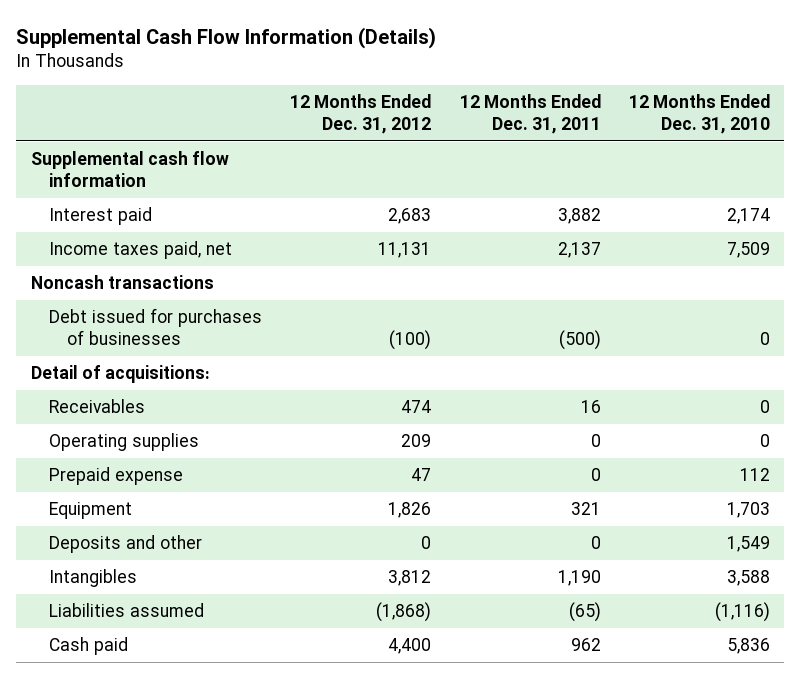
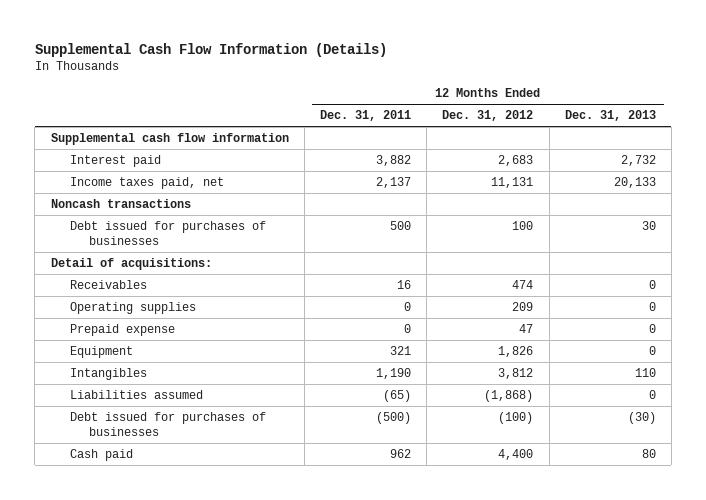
[629,94,771,134] 12 Months Ended Dec. 31, 2010 -> none
none -> [564,110,656,122] Dec. 31, 2013
none -> [69,220,266,245] Debt issued for purchases of businesses
[48,535,202,554] Deposits and other -> none
[48,308,262,345] Debt issued for purchases of businesses -> [69,411,266,436] Debt issued for purchases of businesses

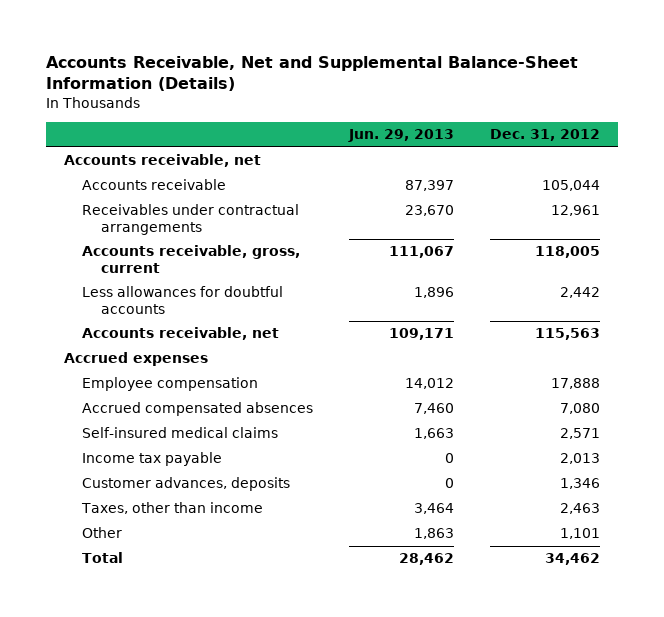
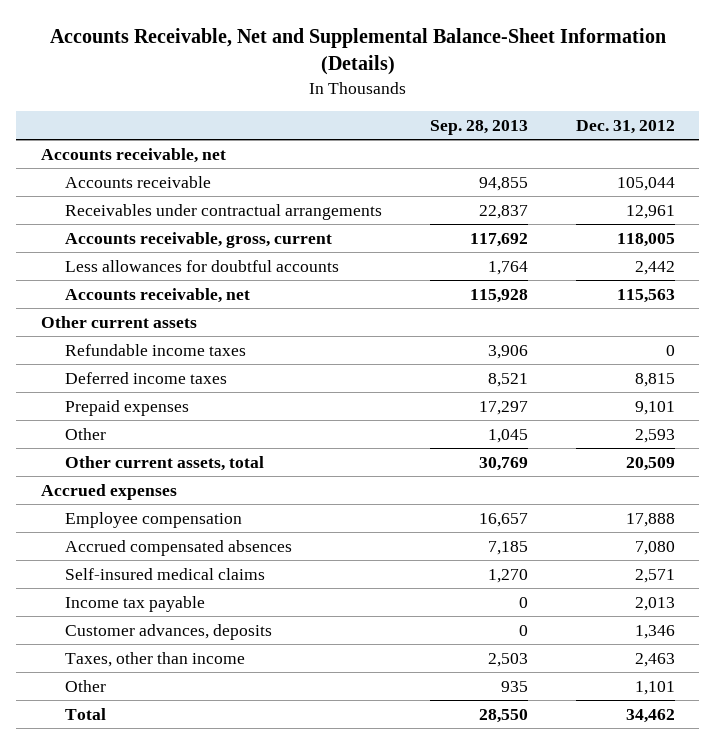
[348,129,455,143] Jun. 29, 2013 -> none
none -> [430,119,529,135] Sep. 28, 2013
none -> [40,315,197,328] Other current assets
none -> [65,343,247,356] Refundable income taxes
none -> [65,371,228,384] Deferred income taxes
none -> [65,399,190,416] Prepaid expenses
none -> [65,427,107,440] Other
none -> [65,455,265,471] Other current assets, total

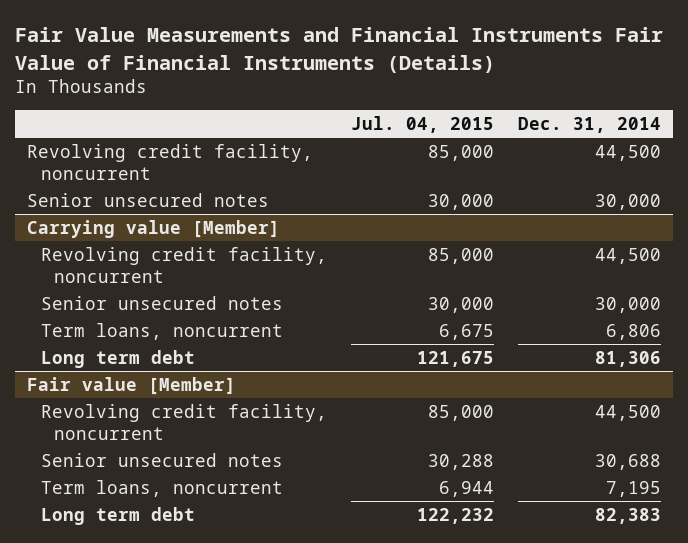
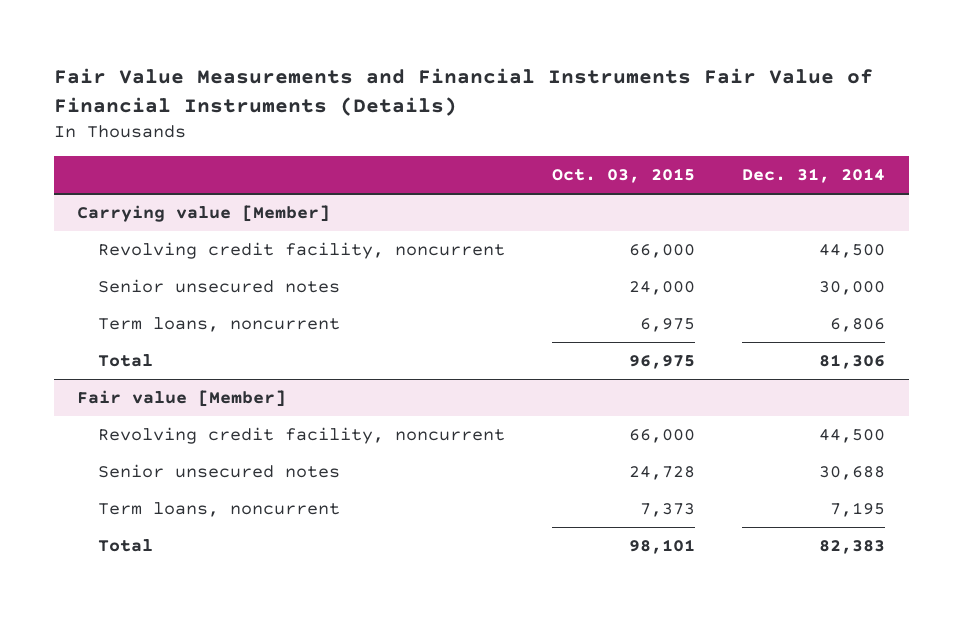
[350,116,494,134] Jul. 04, 2015 -> none
none -> [552,168,696,184] Oct. 03, 2015
[27,143,314,180] Revolving credit facility, noncurrent -> none
[27,192,270,207] Senior unsecured notes -> none
[40,349,195,368] Long term debt -> [98,354,154,368] Total
[40,506,195,525] Long term debt -> [98,539,154,553] Total

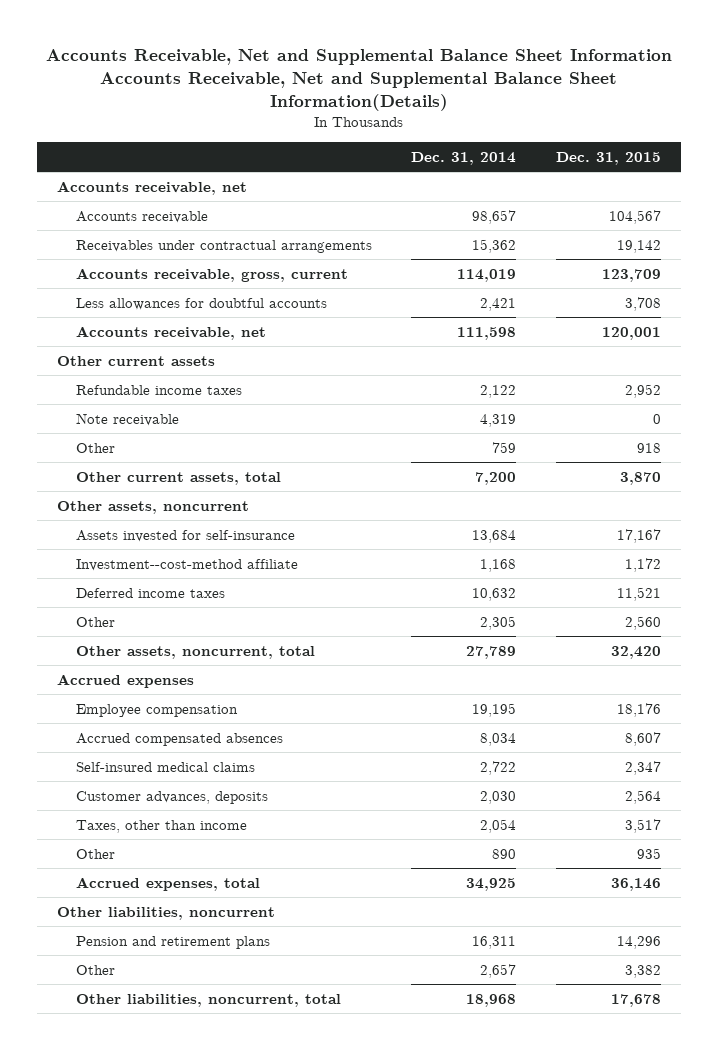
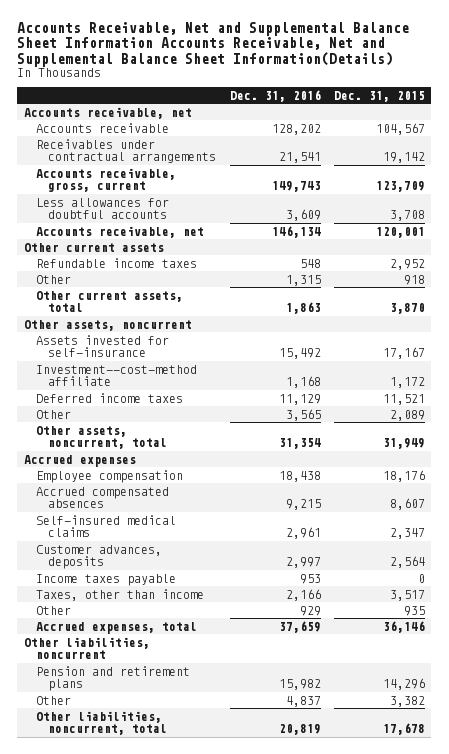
[411,151,517,165] Dec. 31, 2014 -> none
none -> [229,89,321,102] Dec. 31, 2016
[75,412,179,426] Note receivable -> none
[625,615,662,630] 2,560 -> [389,409,425,421] 2,089
[611,645,662,659] 32,420 -> [382,438,425,450] 31,949
none -> [36,573,177,586] Income taxes payable

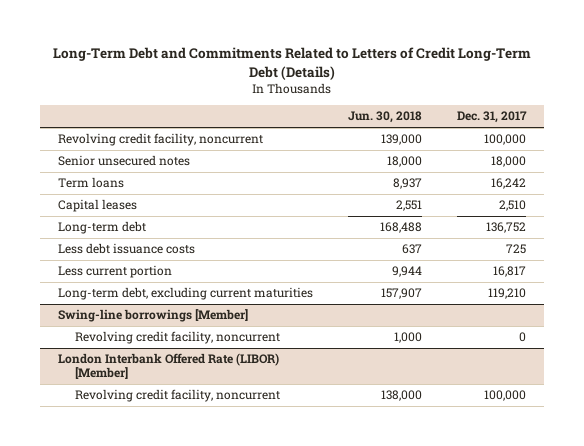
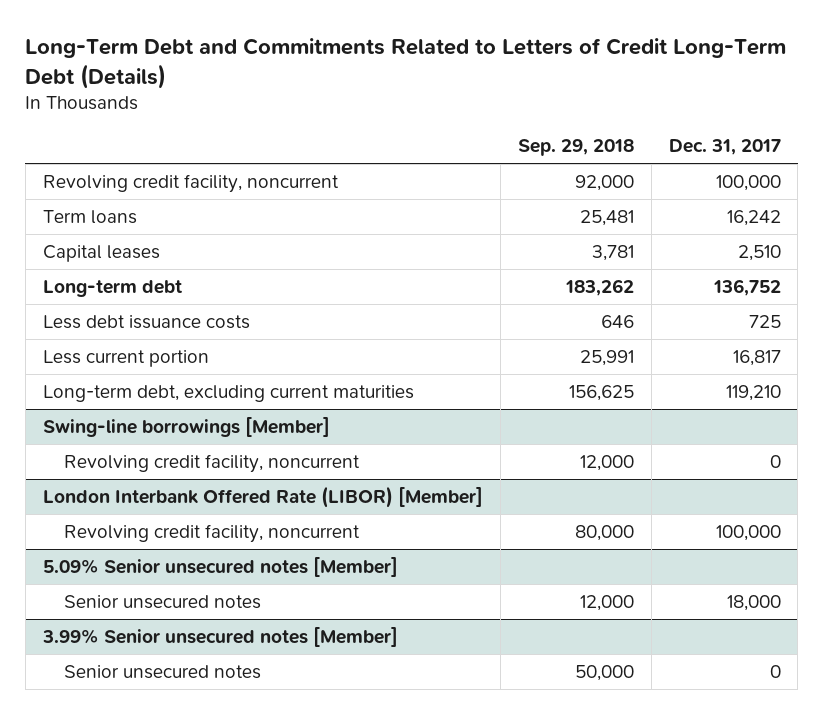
[348,111,423,124] Jun. 30, 2018 -> none
none -> [517,139,634,157] Sep. 29, 2018
[57,155,190,167] Senior unsecured notes -> none
none -> [42,556,398,577] 5.09% Senior unsecured notes [Member]
none -> [63,594,261,609] Senior unsecured notes
none -> [41,626,398,647] 3.99% Senior unsecured notes [Member]
none -> [63,664,261,679] Senior unsecured notes

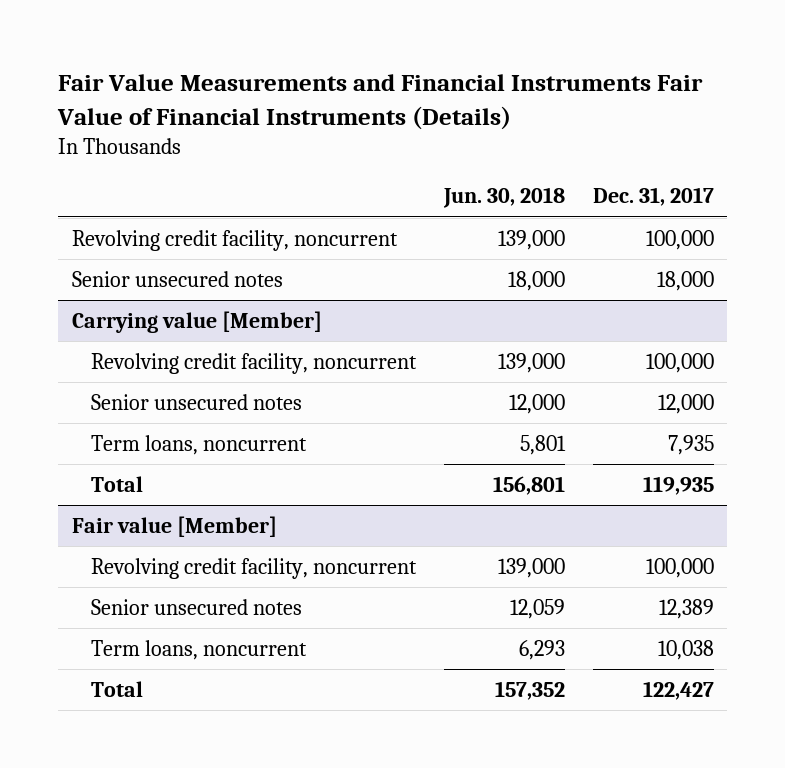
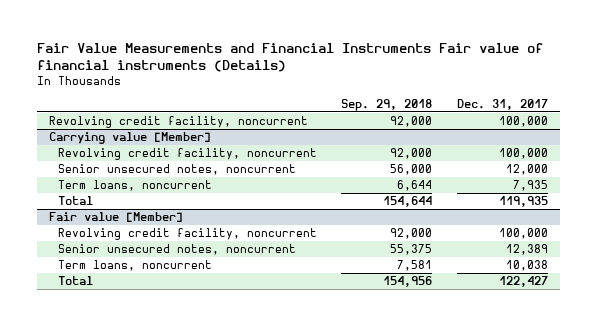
[56,74,703,130] Fair Value Measurements and Financial Instruments Fair Value of Financial Instruments (Details) -> [36,43,543,73] Fair Value Measurements and Financial Instruments Fair value of financial instruments (Details)
[442,187,565,209] Jun. 30, 2018 -> none
none -> [341,98,433,111] Sep. 29, 2018
[71,270,283,287] Senior unsecured notes -> none
[90,393,302,410] Senior unsecured notes -> [57,164,296,176] Senior unsecured notes, noncurrent
[90,598,302,615] Senior unsecured notes -> [57,244,296,256] Senior unsecured notes, noncurrent

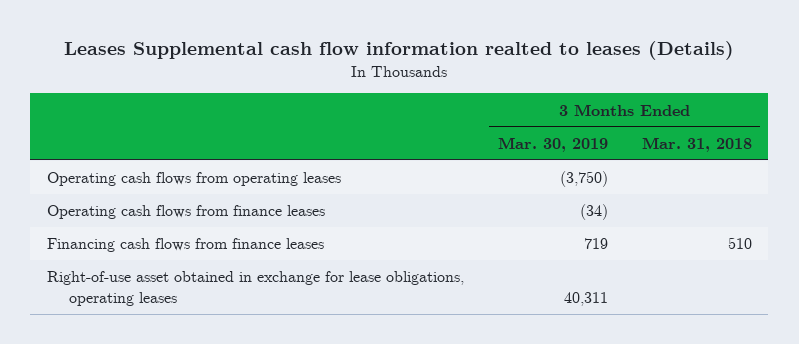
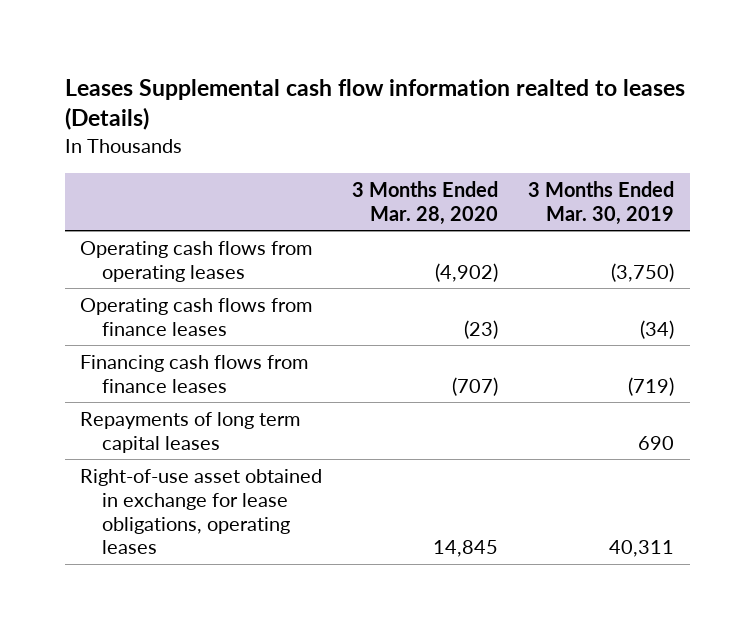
[641,136,752,152] Mar. 31, 2018 -> none
none -> [352,180,499,225] 3 Months Ended Mar. 28, 2020
[583,238,608,250] 719 -> [628,376,675,396] (719)
none -> [80,411,301,453] Repayments of long term capital leases

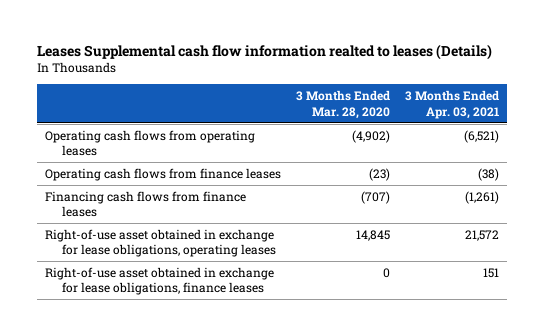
[528,180,675,225] 3 Months Ended Mar. 30, 2019 -> none
none -> [405,90,500,119] 3 Months Ended Apr. 03, 2021
[80,411,301,453] Repayments of long term capital leases -> none
none -> [44,266,274,296] Right-of-use asset obtained in exchange for lease obligations, finance leases

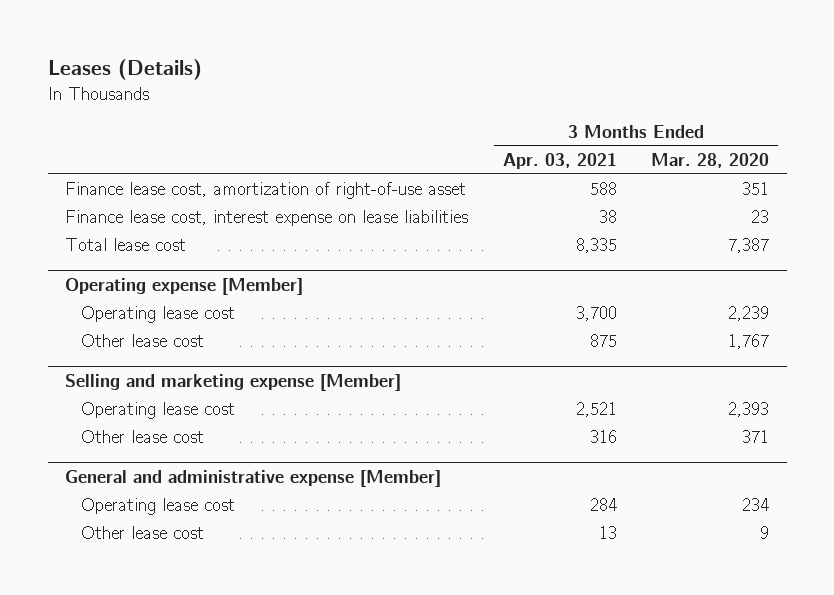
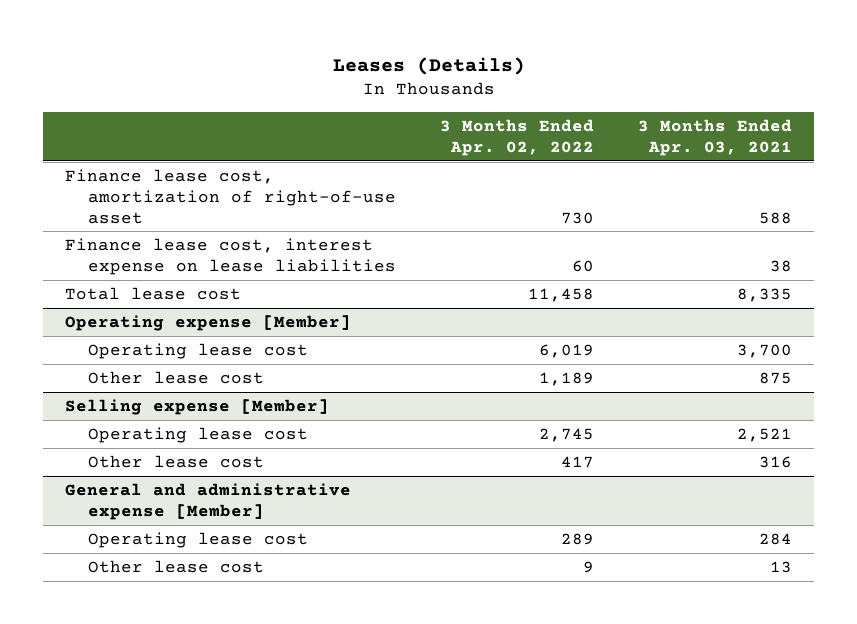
[651,152,770,168] Mar. 28, 2020 -> none
none -> [439,118,594,156] 3 Months Ended Apr. 02, 2022
[64,373,401,391] Selling and marketing expense [Member] -> [65,398,330,415] Selling expense [Member]

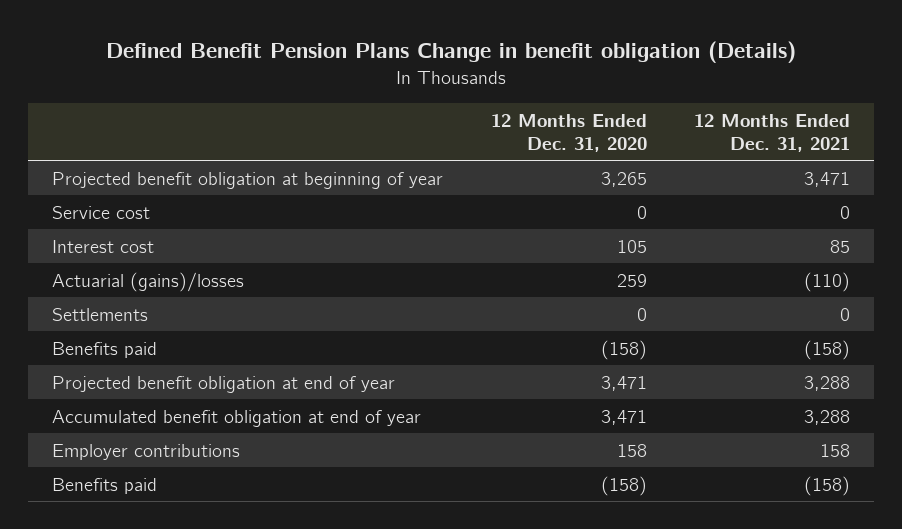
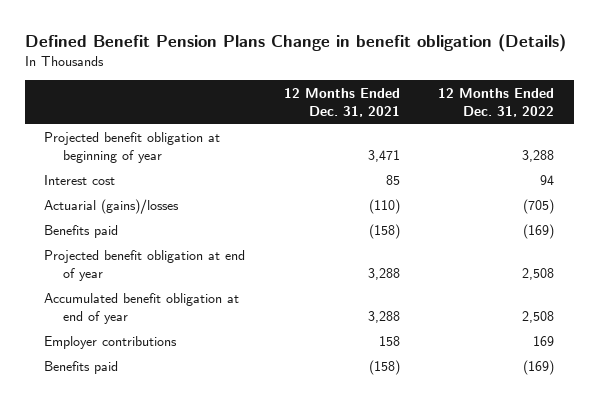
[490,113,647,153] 12 Months Ended Dec. 31, 2020 -> none
none -> [438,87,555,117] 12 Months Ended Dec. 31, 2022
[51,205,150,219] Service cost -> none
[51,307,148,321] Settlements -> none

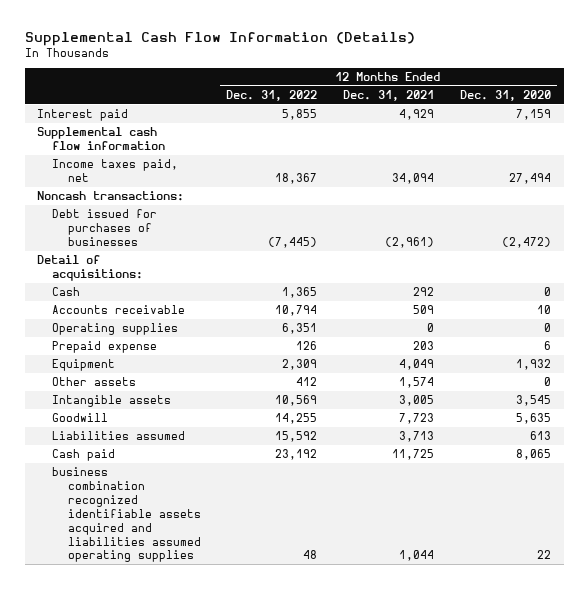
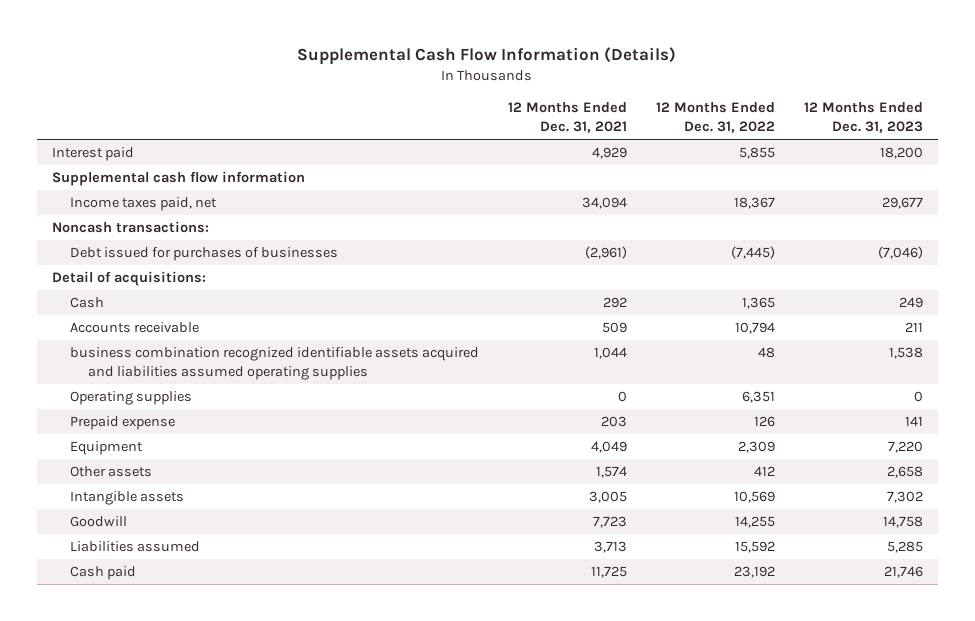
[459,90,551,102] Dec. 31, 2020 -> none
none -> [804,102,924,134] 12 Months Ended Dec. 31, 2023
[52,467,201,563] business combination recognized identifiable assets acquired and liabilities assumed operating supplies -> [69,347,479,381] business combination recognized identifiable assets acquired and liabilities assumed operating supplies

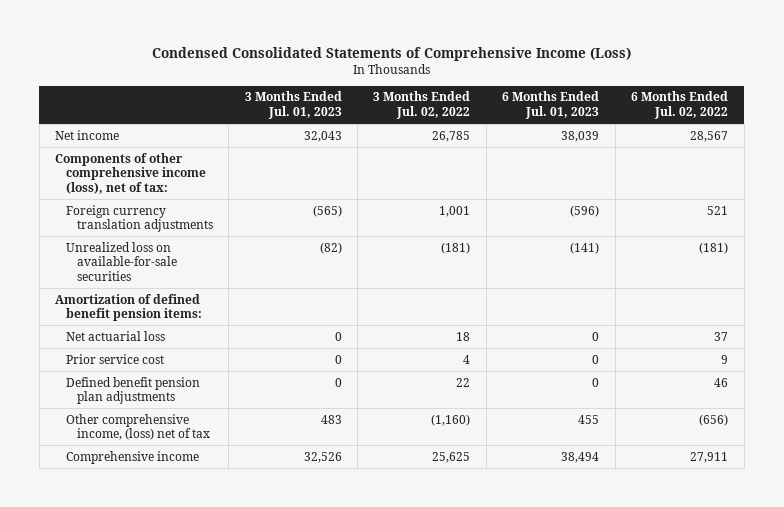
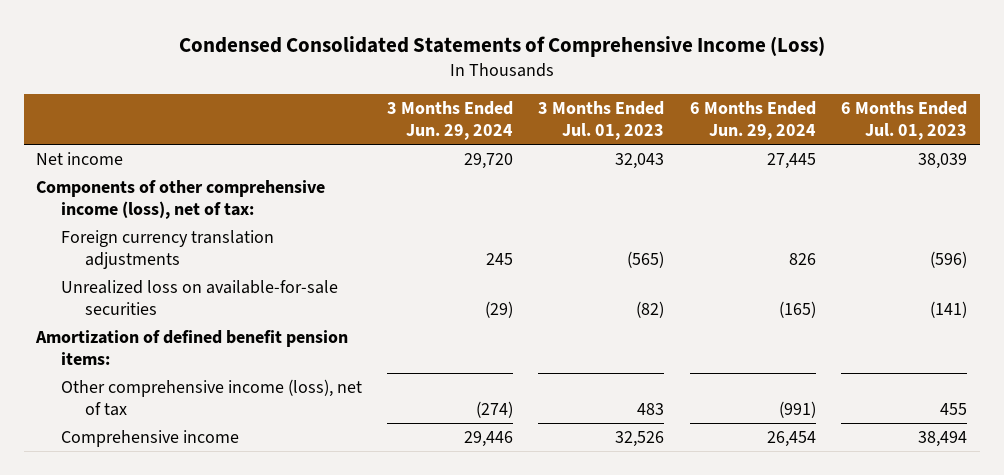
[373,91,471,119] 3 Months Ended Jul. 02, 2022 -> none
[631,91,729,119] 6 Months Ended Jul. 02, 2022 -> none
none -> [386,101,513,141] 3 Months Ended Jun. 29, 2024
none -> [689,101,816,141] 6 Months Ended Jun. 29, 2024
[65,330,165,341] Net actuarial loss -> none
[65,353,164,364] Prior service cost -> none
[65,376,200,405] Defined benefit pension plan adjustments -> none
[65,413,210,441] Other comprehensive income, (loss) net of tax -> [60,378,362,416] Other comprehensive income (loss), net of tax

